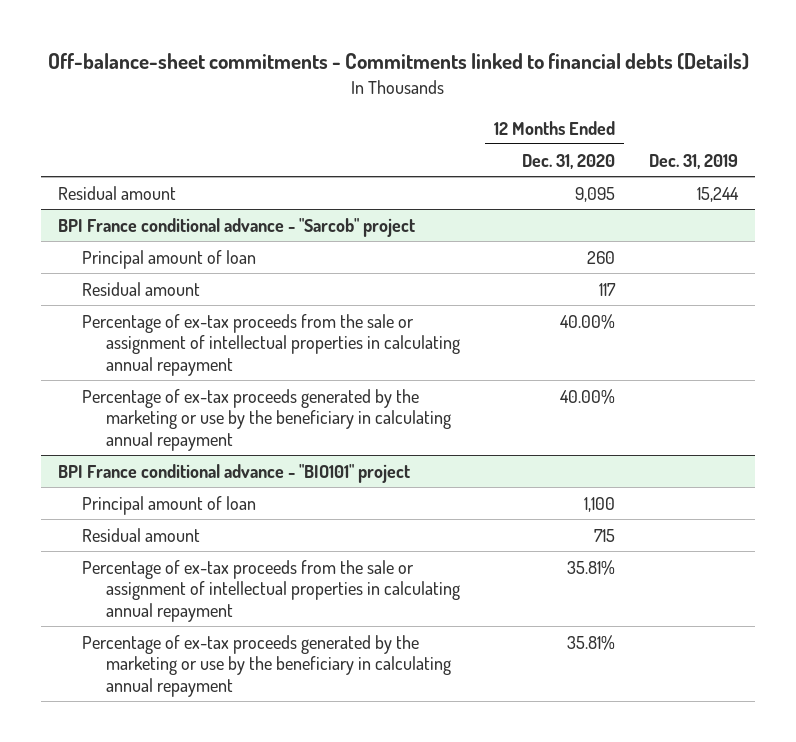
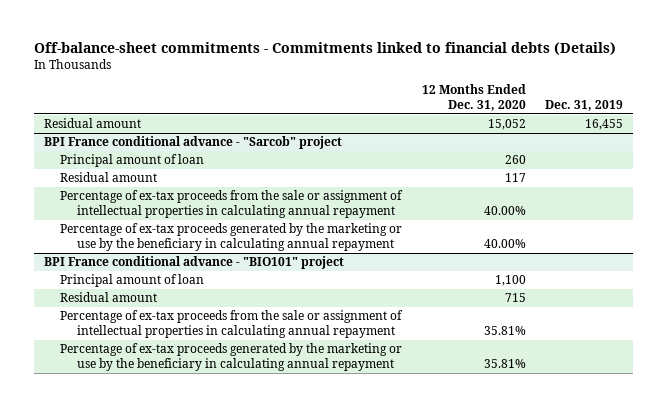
[575,186,616,202] 9,095 -> [487,119,526,131] 15,052
[697,186,740,202] 15,244 -> [585,119,624,131] 16,455

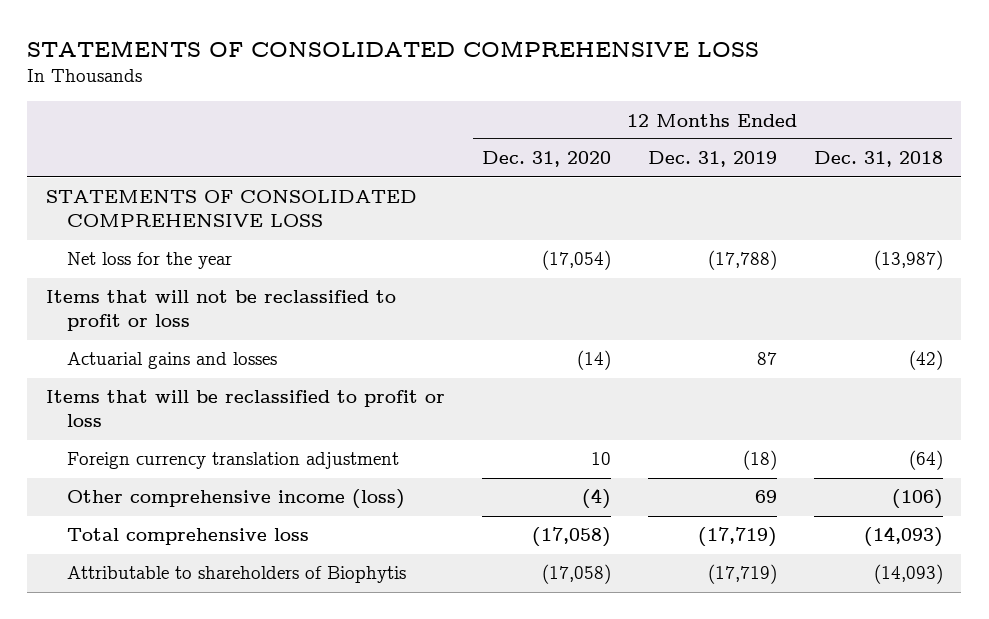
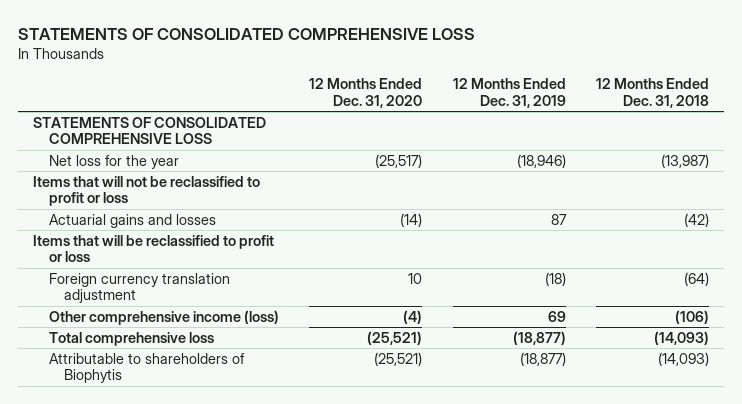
[541,250,611,271] (17,054) -> [375,153,423,168] (25,517)
[707,250,777,271] (17,788) -> [516,153,566,168] (18,946)
[531,527,611,548] (17,058) -> [367,330,423,345] (25,521)
[697,527,777,548] (17,719) -> [512,330,566,345] (18,877)
[541,564,611,585] (17,058) -> [374,351,423,366] (25,521)
[707,564,777,585] (17,719) -> [519,351,566,366] (18,877)

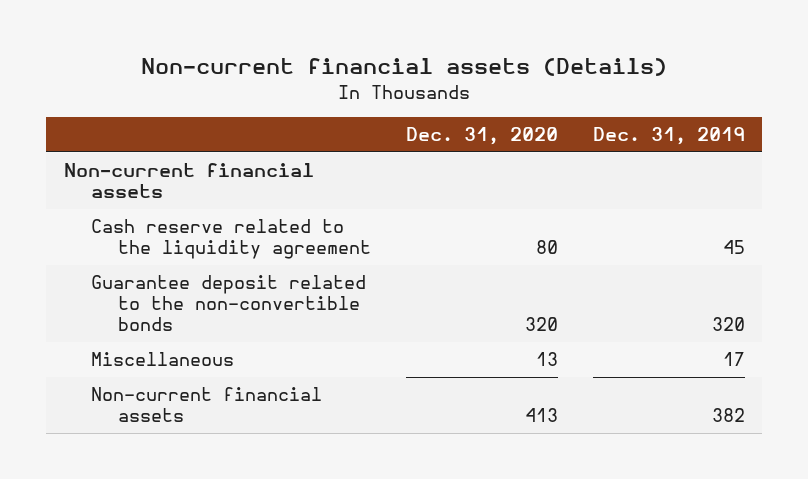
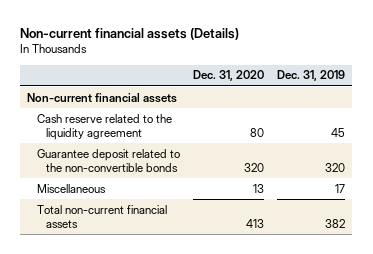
[90,387,322,423] Non-current financial assets -> [36,204,167,228] Total non-current financial assets

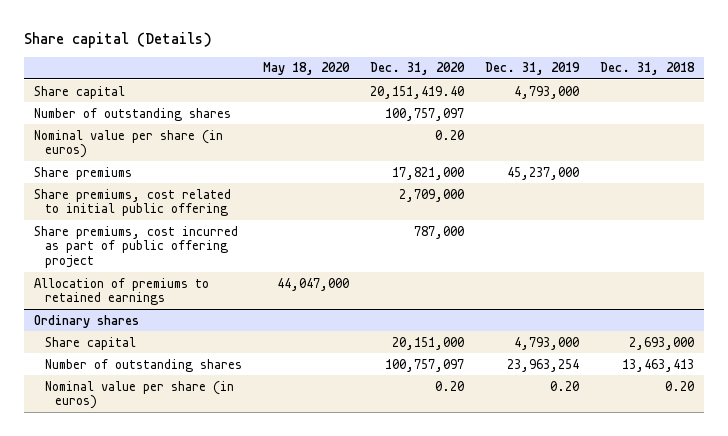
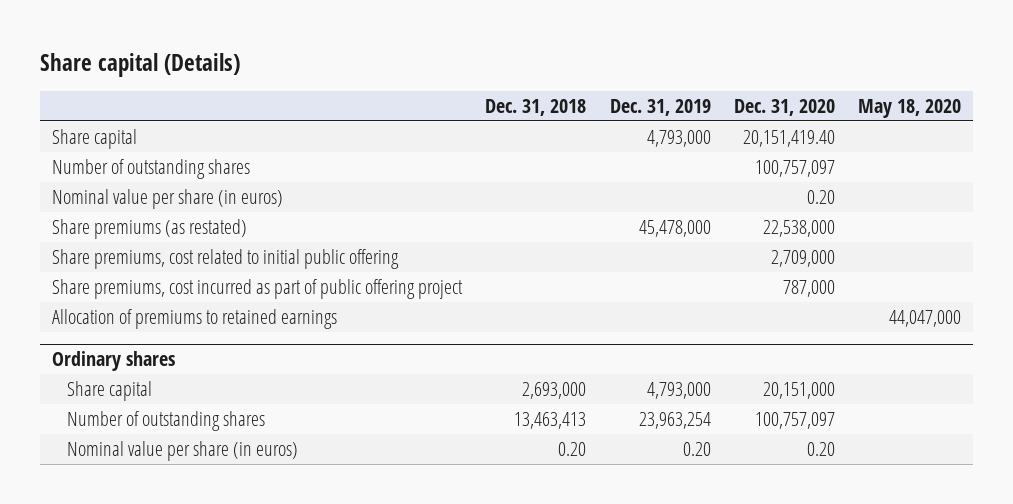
[34,166,133,180] Share premiums -> [51,219,247,240] Share premiums (as restated)
[391,166,464,180] 17,821,000 -> [762,220,835,238] 22,538,000
[506,166,579,180] 45,237,000 -> [638,220,711,238] 45,478,000

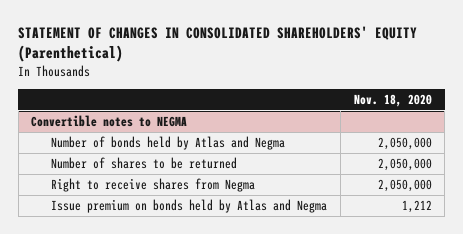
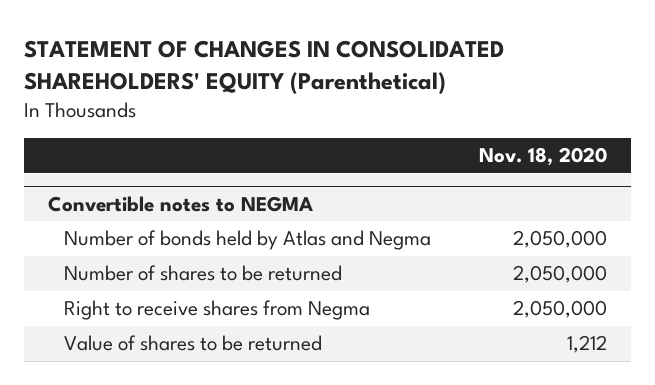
[51,198,328,213] Issue premium on bonds held by Atlas and Negma -> [64,335,323,352] Value of shares to be returned

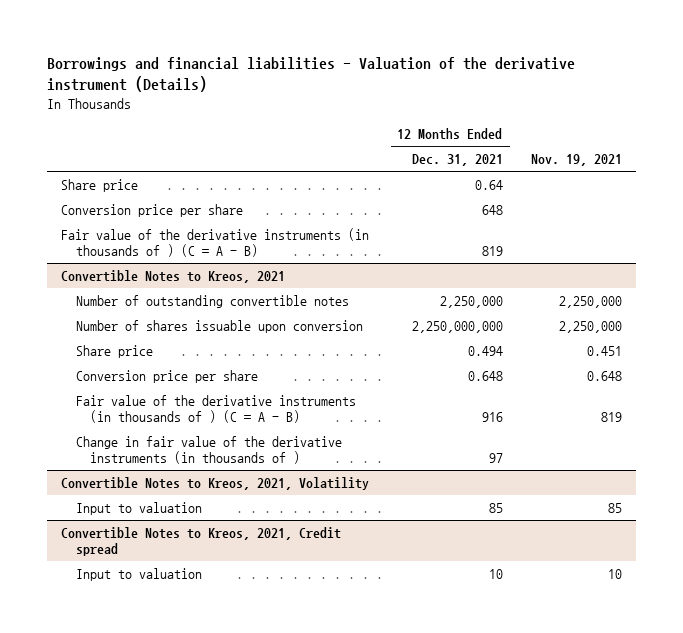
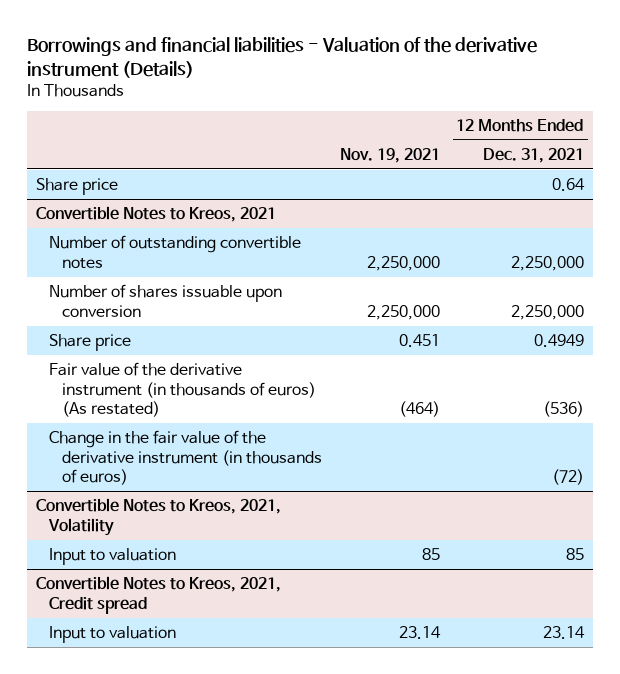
[61,203,244,217] Conversion price per share -> none
[61,227,370,257] Fair value of the derivative instruments (in thousands of ) (C = A - B) -> none
[75,369,258,383] Conversion price per share -> none
[411,320,503,333] 2,250,000,000 -> [510,304,584,320] 2,250,000
[467,345,503,356] 0.494 -> [533,333,584,347] 0.4949
[75,394,356,423] Fair value of the derivative instruments (in thousands of ) (C = A - B) -> [49,361,317,418] Fair value of the derivative instrument (in thousands of euros) (As restated)
[481,411,503,422] 916 -> [542,401,584,418] (536)
[601,411,623,422] 819 -> [398,401,440,418] (464)
[75,435,342,464] Change in fair value of the derivative instruments (in thousands of ) -> [49,429,323,486] Change in the fair value of the derivative instrument (in thousands of euros)
[488,452,503,463] 97 -> [551,469,584,486] (72)
[488,568,503,579] 10 -> [542,625,585,639] 23.14
[608,568,623,579] 10 -> [398,625,441,639] 23.14

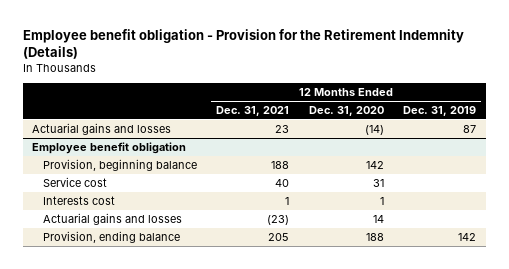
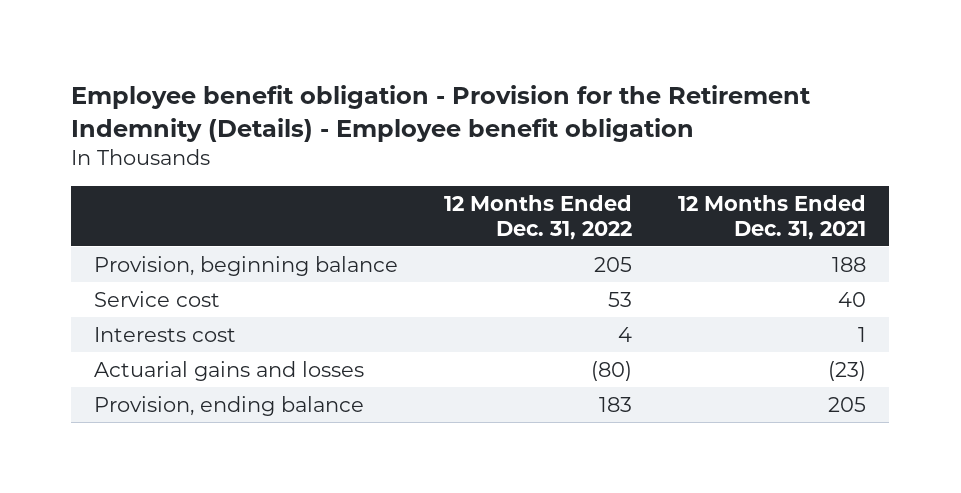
[22,28,464,60] Employee benefit obligation - Provision for the Retirement Indemnity (Details) -> [71,85,812,142] Employee benefit obligation - Provision for the Retirement Indemnity (Details) - Employee benefit obligation
[308,106,384,117] Dec. 31, 2020 -> none
[403,106,477,117] Dec. 31, 2019 -> none
none -> [444,194,633,241] 12 Months Ended Dec. 31, 2022
[32,122,172,135] Actuarial gains and losses -> none
[32,141,187,154] Employee benefit obligation -> none

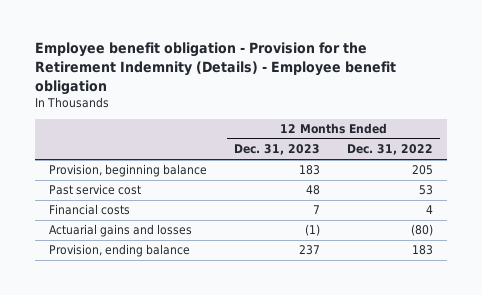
[678,194,867,241] 12 Months Ended Dec. 31, 2021 -> none
none -> [234,144,321,156] Dec. 31, 2023
[94,290,221,307] Service cost -> [48,184,141,196] Past service cost
[94,326,237,342] Interests cost -> [48,204,130,216] Financial costs

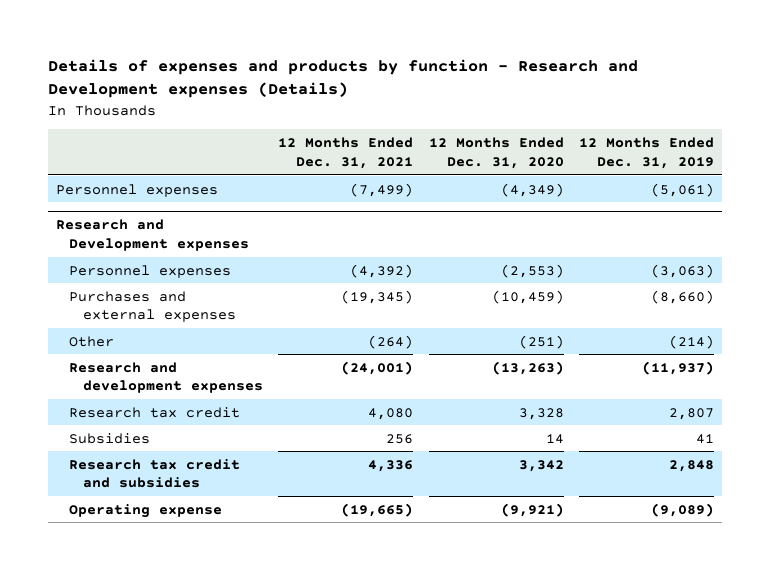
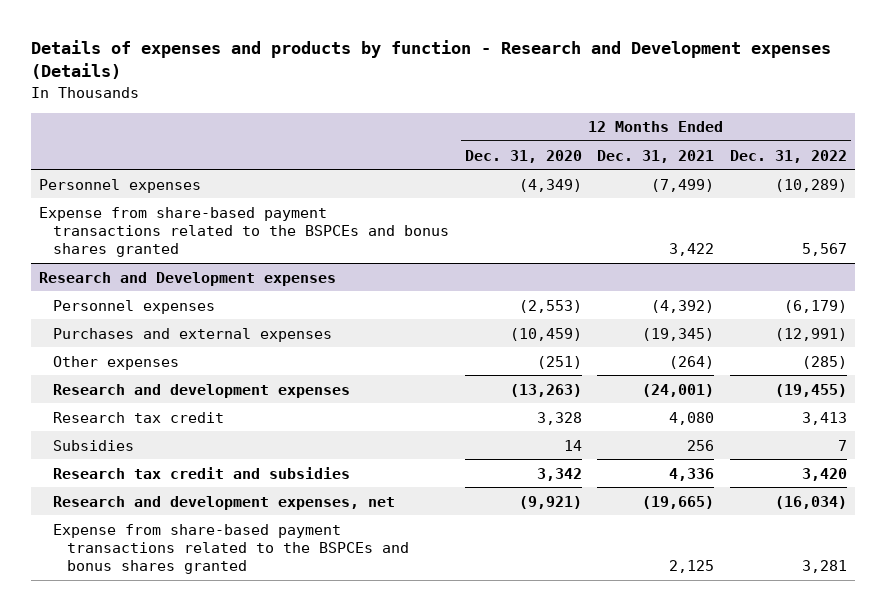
[579,136,715,169] 12 Months Ended Dec. 31, 2019 -> none
none -> [730,149,848,163] Dec. 31, 2022
none -> [38,206,449,258] Expense from share-based payment transactions related to the BSPCEs and bonus shares granted
[69,335,115,347] Other -> [52,355,179,370] Other expenses
[69,503,223,518] Operating expense -> [52,495,395,510] Research and development expenses, net
none -> [52,523,409,575] Expense from share-based payment transactions related to the BSPCEs and bonus shares granted

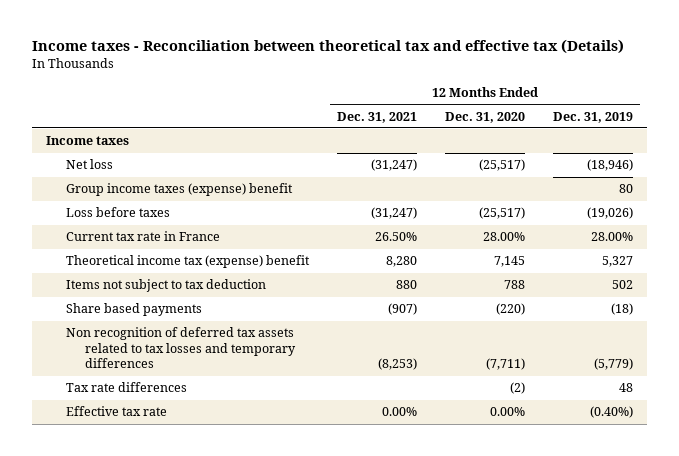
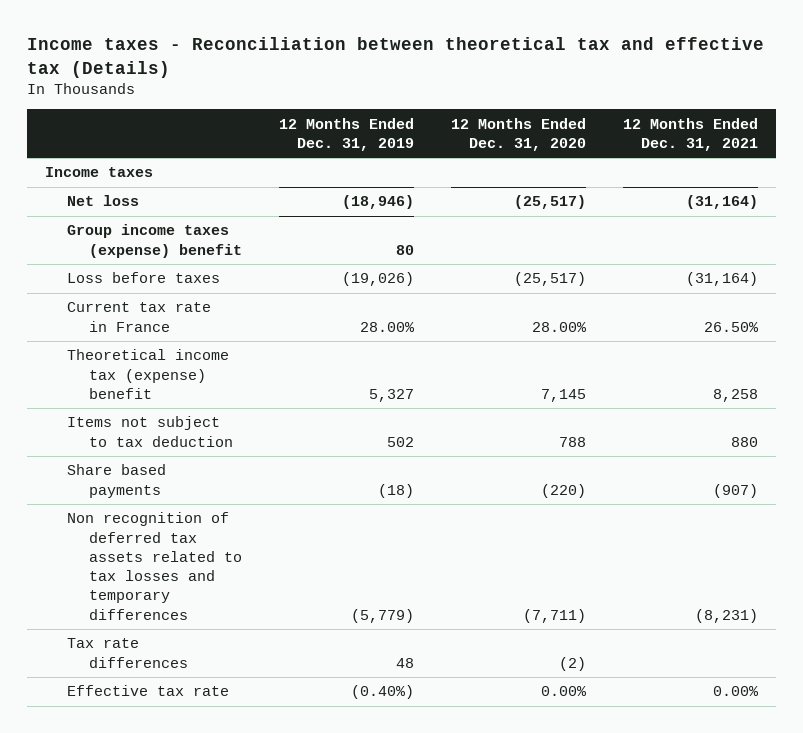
[370,159,417,172] (31,247) -> [685,195,758,210] (31,164)
[370,207,417,220] (31,247) -> [685,272,758,287] (31,164)
[385,256,417,268] 8,280 -> [712,388,758,402] 8,258
[377,358,417,371] (8,253) -> [694,608,758,623] (8,231)

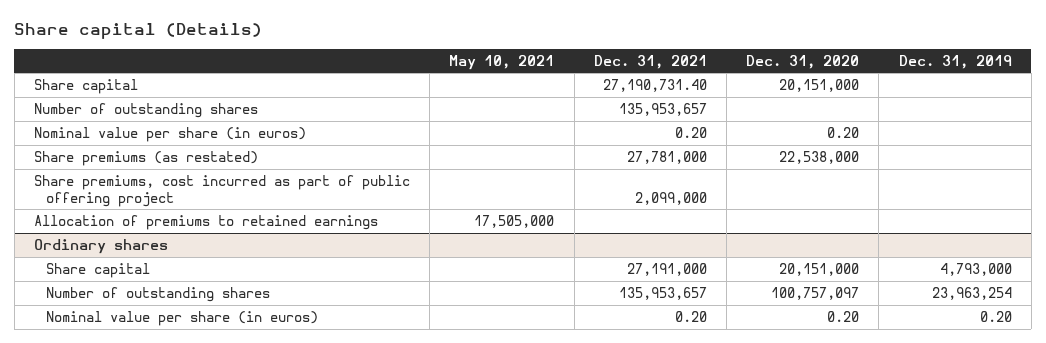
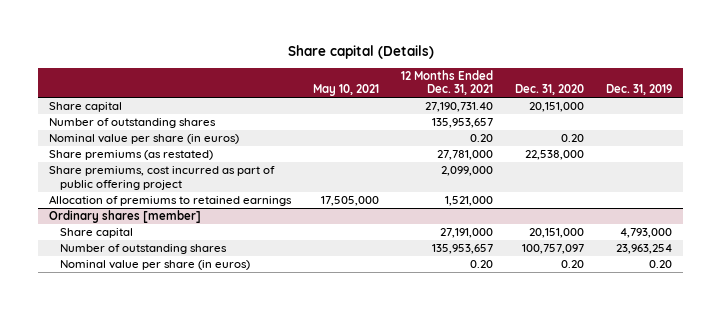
[593,54,707,69] Dec. 31, 2021 -> none
none -> [401,69,494,96] 12 Months Ended Dec. 31, 2021
[34,238,169,254] Ordinary shares -> [49,210,202,224] Ordinary shares [member]

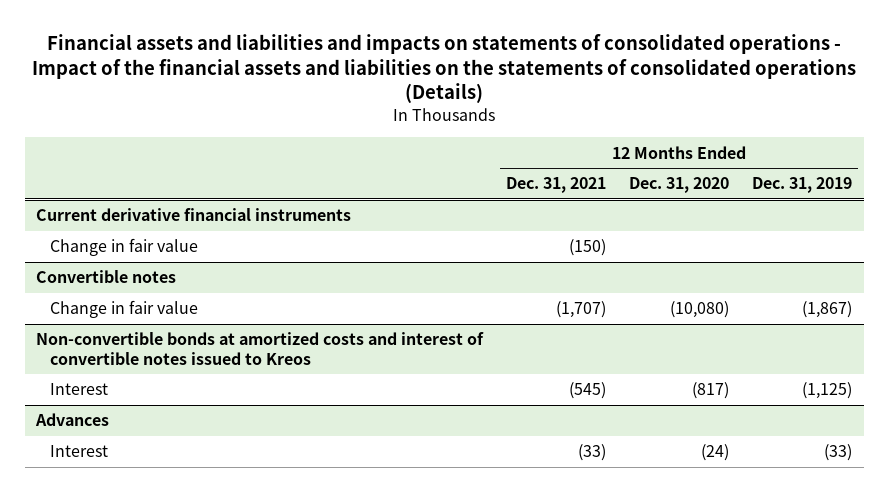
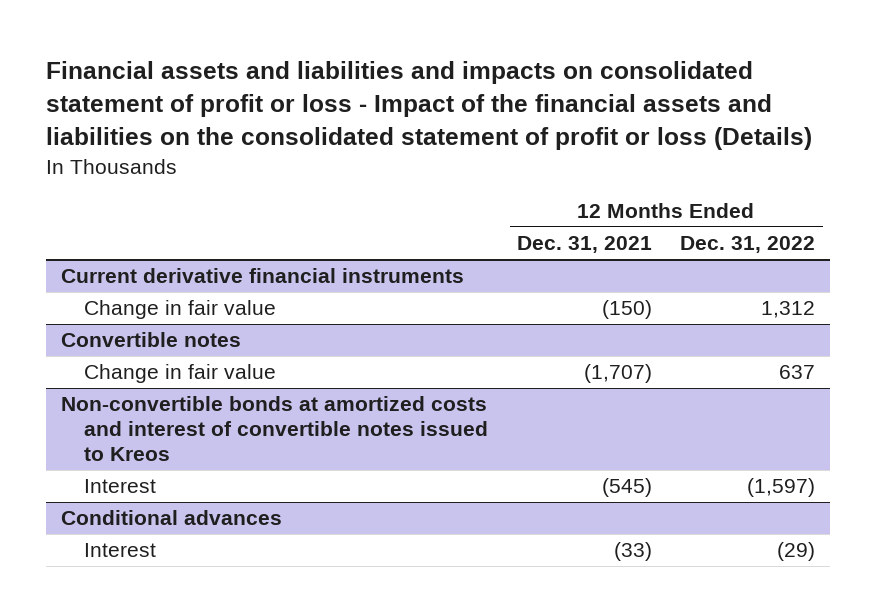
[32,33,857,104] Financial assets and liabilities and impacts on statements of consolidated operations - Impact of the financial assets and liabilities on the statements of consolidated operations (Details) -> [46,61,813,151] Financial assets and liabilities and impacts on consolidated statement of profit or loss - Impact of the financial assets and liabilities on the consolidated statement of profit or loss (Details)
[629,177,730,194] Dec. 31, 2020 -> none
[752,177,853,194] Dec. 31, 2019 -> none
none -> [680,236,816,254] Dec. 31, 2022
[35,413,110,427] Advances -> [60,510,282,526] Conditional advances

